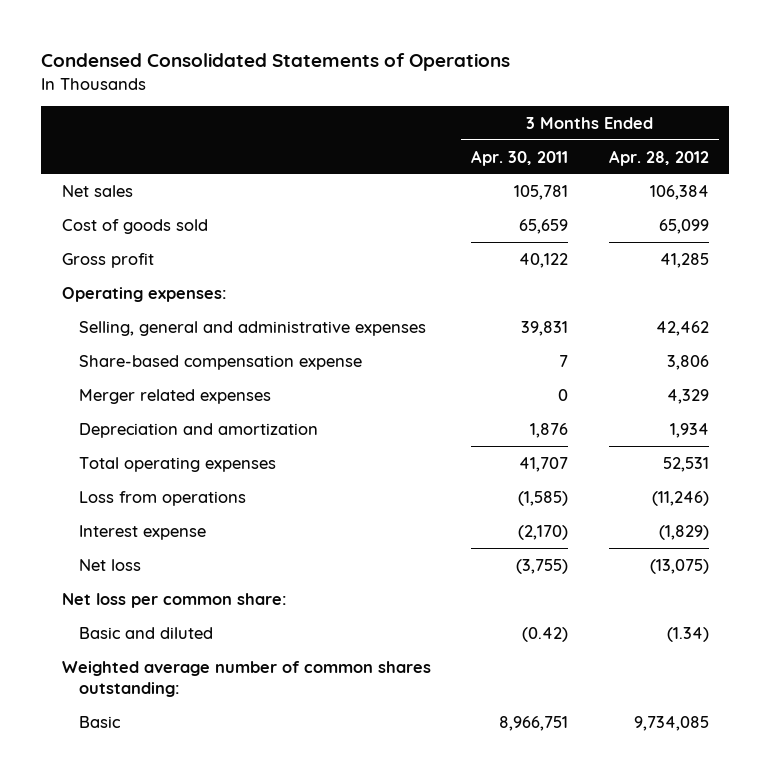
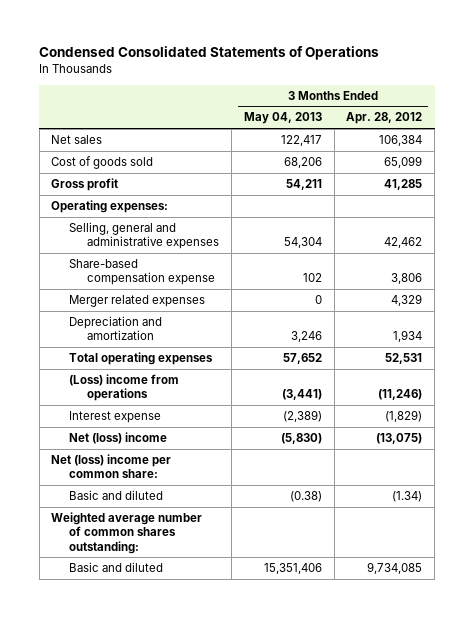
[471,149,569,166] Apr. 30, 2011 -> none
none -> [243,112,322,125] May 04, 2013
[78,490,246,506] Loss from operations -> [69,374,180,402] (Loss) income from operations
[78,558,141,571] Net loss -> [69,432,168,445] Net (loss) income
[61,592,287,608] Net loss per common share: -> [51,454,172,479] Net (loss) income per common share:
[78,715,121,728] Basic -> [69,562,164,573] Basic and diluted

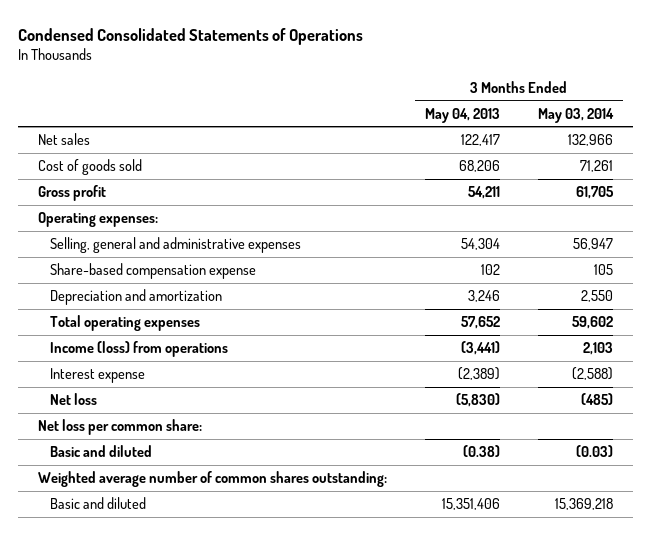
[346,112,423,125] Apr. 28, 2012 -> none
none -> [538,107,615,123] May 03, 2014
[69,295,206,308] Merger related expenses -> none
[69,374,180,402] (Loss) income from operations -> [50,341,229,358] Income (loss) from operations
[69,432,168,445] Net (loss) income -> [50,393,98,406] Net loss
[51,454,172,479] Net (loss) income per common share: -> [37,419,202,436] Net loss per common share:

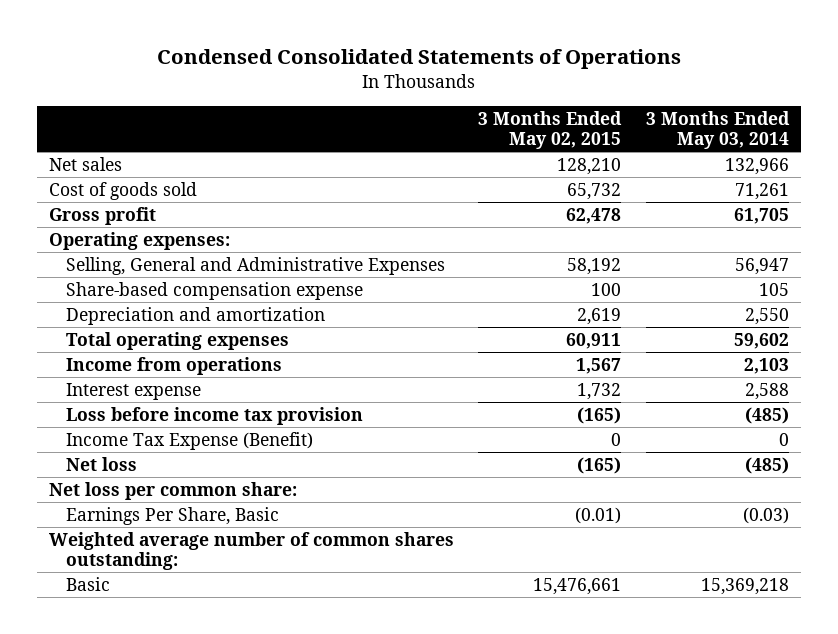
[424,107,500,123] May 04, 2013 -> none
none -> [478,110,623,150] 3 Months Ended May 02, 2015
[50,237,302,254] Selling, general and administrative expenses -> [65,256,445,275] Selling, General and Administrative Expenses
[50,341,229,358] Income (loss) from operations -> [65,356,282,375] Income from operations
[572,367,614,381] (2,588) -> [744,382,789,400] 2,588
none -> [65,406,363,425] Loss before income tax provision
none -> [65,431,313,450] Income Tax Expense (Benefit)
[50,445,153,458] Basic and diluted -> none
none -> [65,506,279,525] Earnings Per Share, Basic
[50,497,147,510] Basic and diluted -> [65,576,110,591] Basic

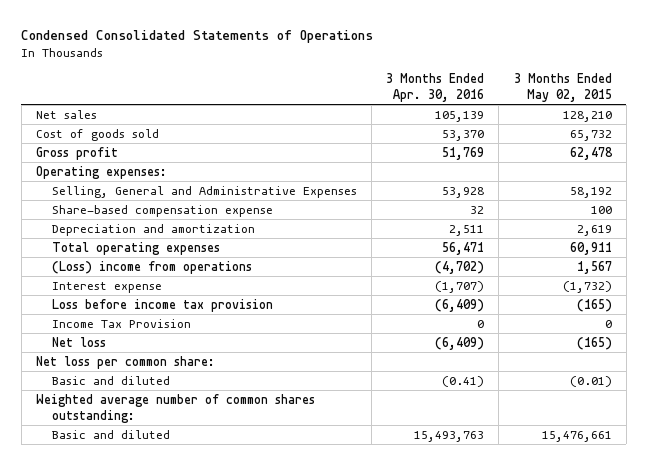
[645,110,790,150] 3 Months Ended May 03, 2014 -> none
none -> [386,73,485,102] 3 Months Ended Apr. 30, 2016
[65,356,282,375] Income from operations -> [51,260,252,274] (Loss) income from operations
[577,382,622,400] 1,732 -> [562,280,612,293] (1,732)
[65,431,313,450] Income Tax Expense (Benefit) -> [51,318,191,328] Income Tax Provision
[65,506,279,525] Earnings Per Share, Basic -> [51,375,170,385] Basic and diluted
[65,576,110,591] Basic -> [51,429,170,439] Basic and diluted

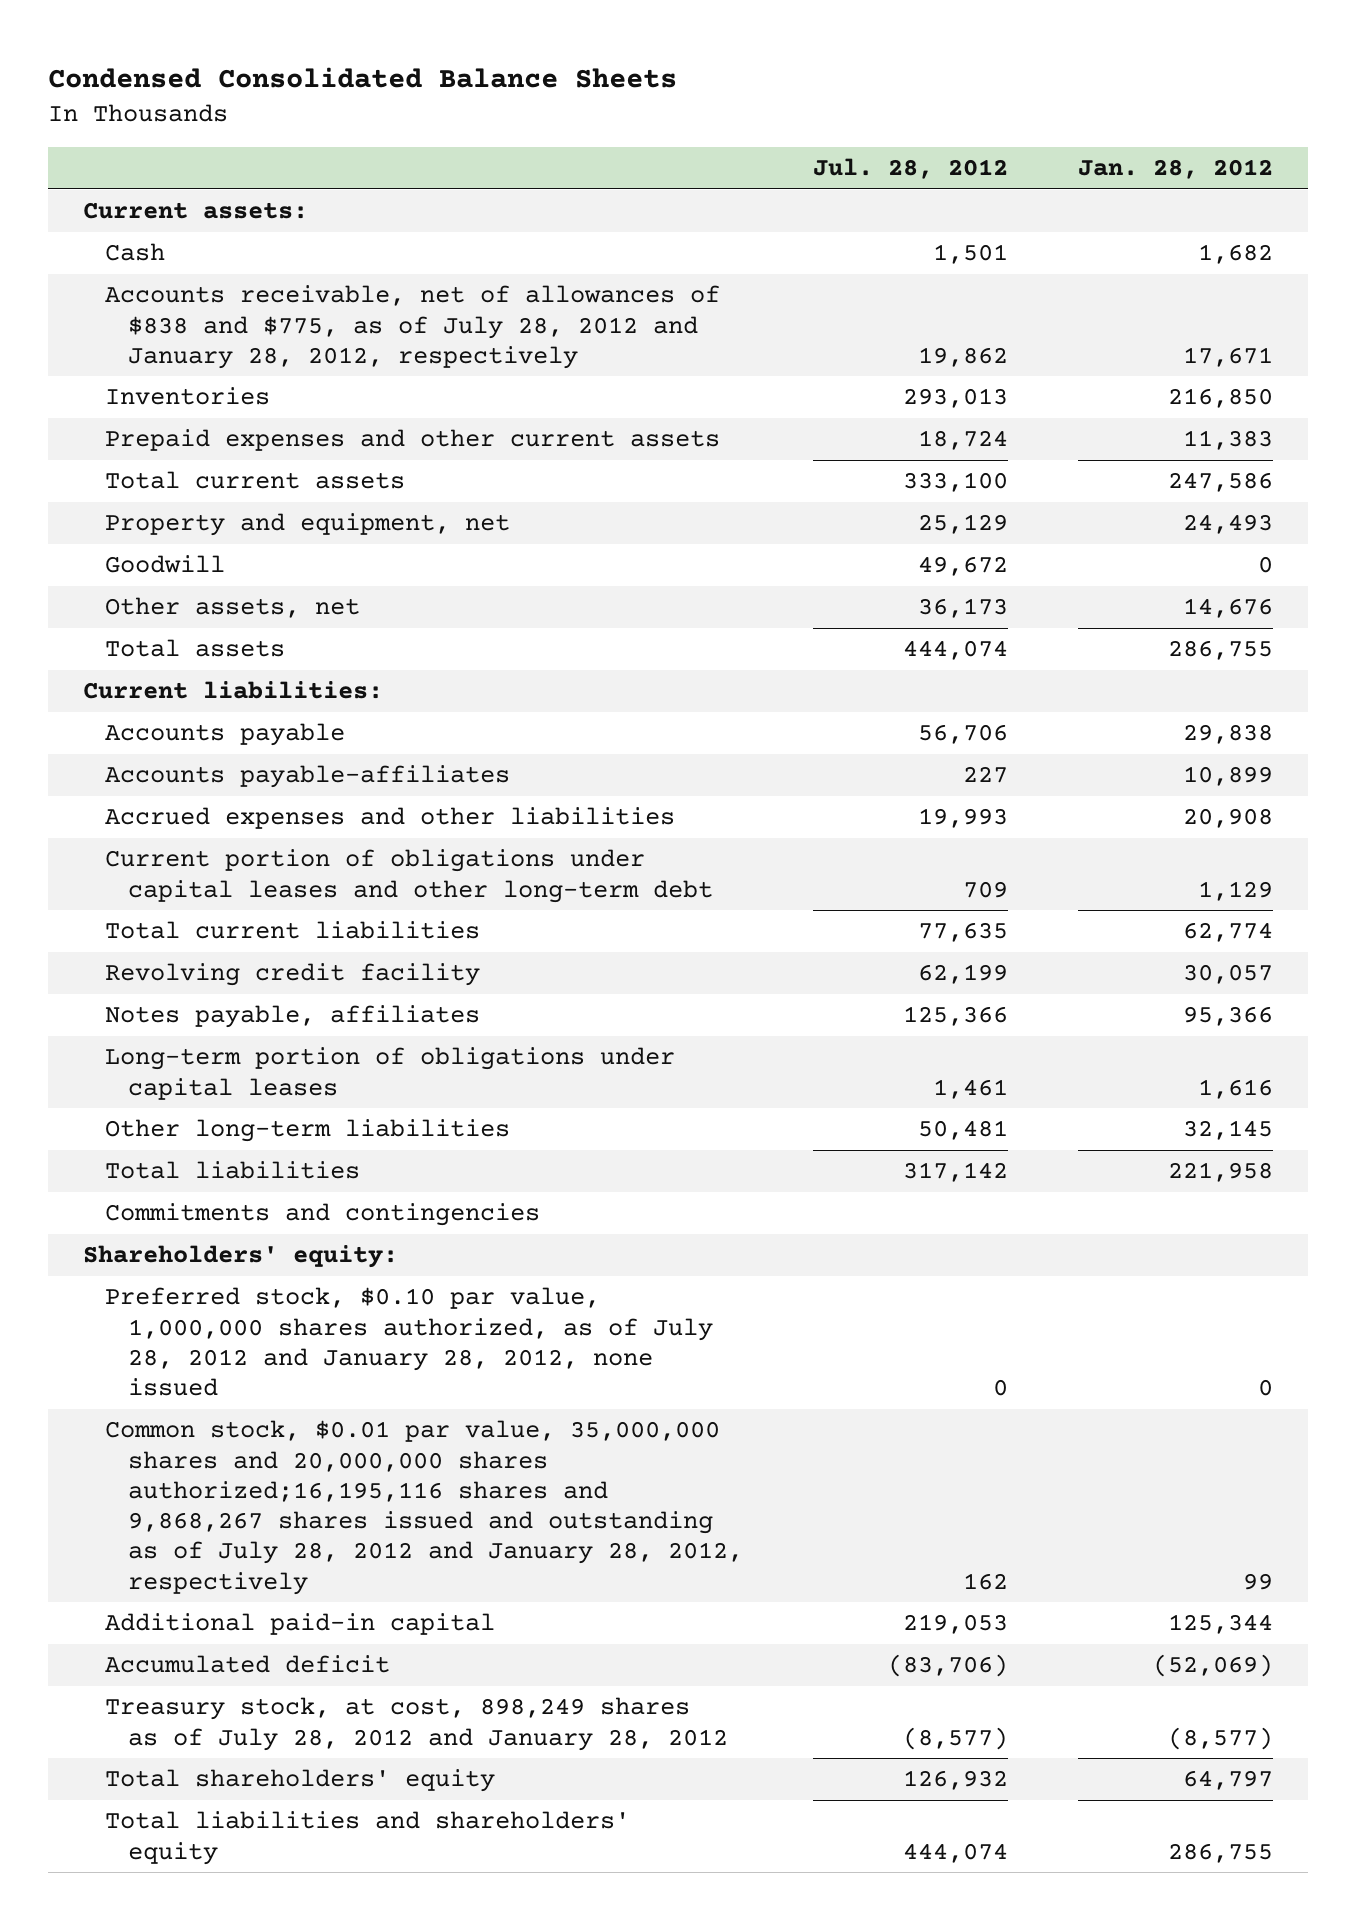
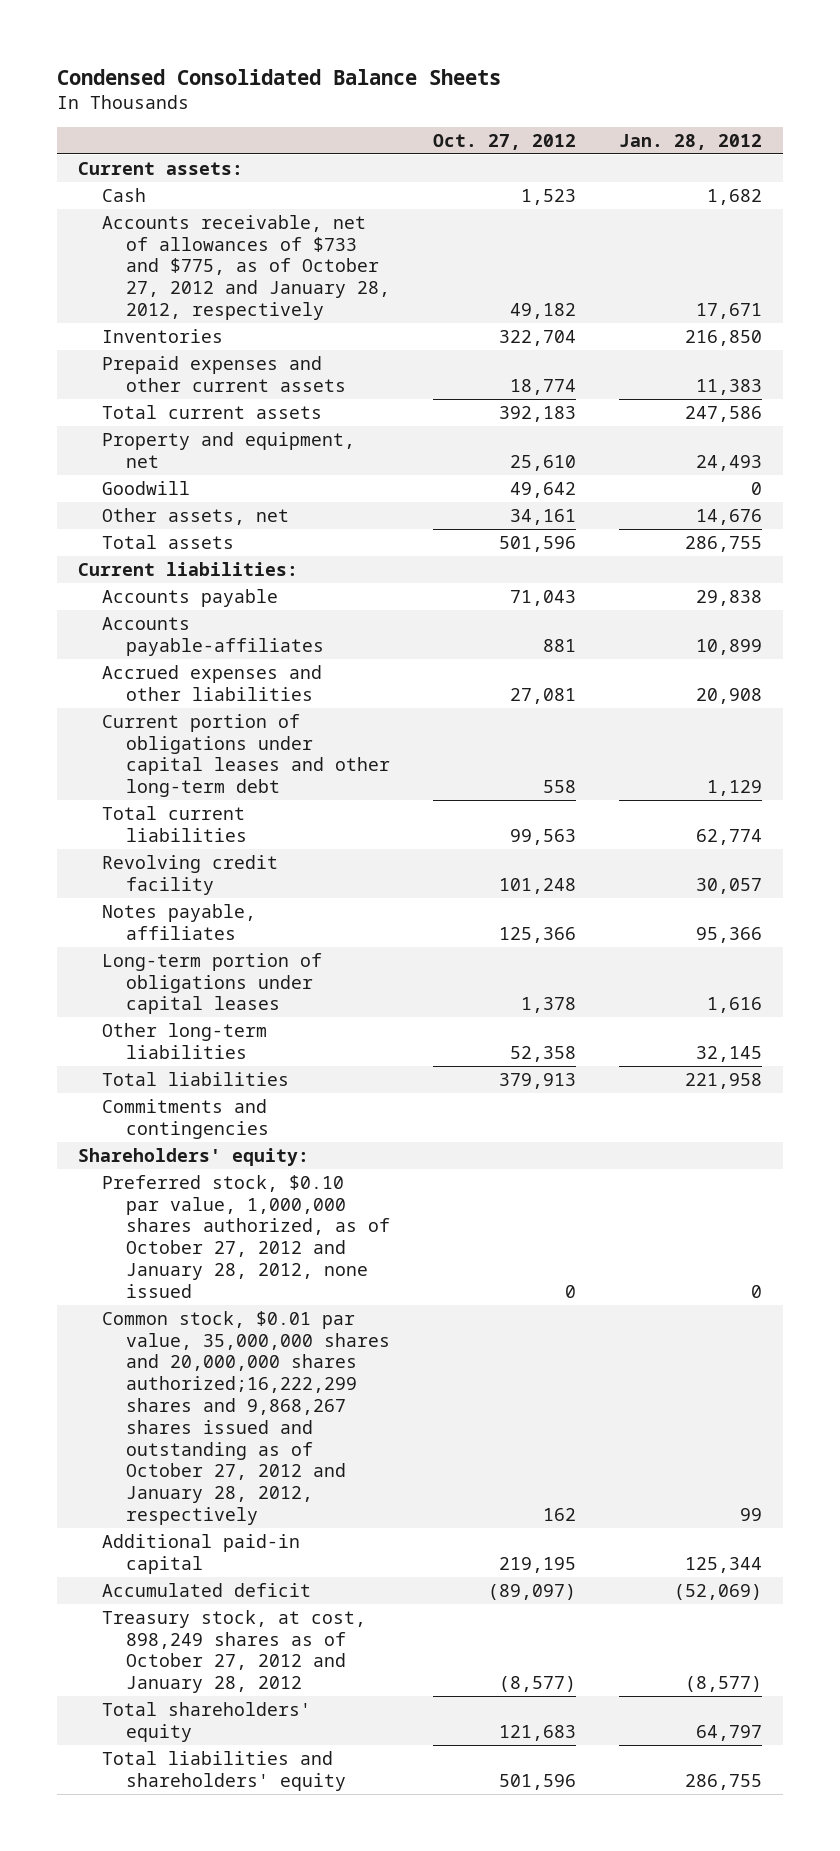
[812,158,1008,180] Jul. 28, 2012 -> none
none -> [432,133,576,150] Oct. 27, 2012
[105,285,721,369] Accounts receivable, net of allowances of $838 and $775, as of July 28, 2012 and January 28, 2012, respectively -> [101,214,390,321] Accounts receivable, net of allowances of $733 and $775, as of October 27, 2012 and January 28, 2012, respectively
[105,1287,713,1397] Preferred stock, $0.10 par value, 1,000,000 shares authorized, as of July 28, 2012 and January 28, 2012, none issued -> [101,1174,390,1298] Preferred stock, $0.10 par value, 1,000,000 shares authorized, as of October 27, 2012 and January 28, 2012, none issued
[105,1420,743,1595] Common stock, $0.01 par value, 35,000,000 shares and 20,000,000 shares authorized;16,195,116 shares and 9,868,267 shares issued and outstanding as of July 28, 2012 and January 28, 2012, respectively -> [101,1310,390,1525] Common stock, $0.01 par value, 35,000,000 shares and 20,000,000 shares authorized;16,222,299 shares and 9,868,267 shares issued and outstanding as of October 27, 2012 and January 28, 2012, respectively
[105,1697,728,1751] Treasury stock, at cost, 898,249 shares as of July 28, 2012 and January 28, 2012 -> [101,1609,366,1694] Treasury stock, at cost, 898,249 shares as of October 27, 2012 and January 28, 2012

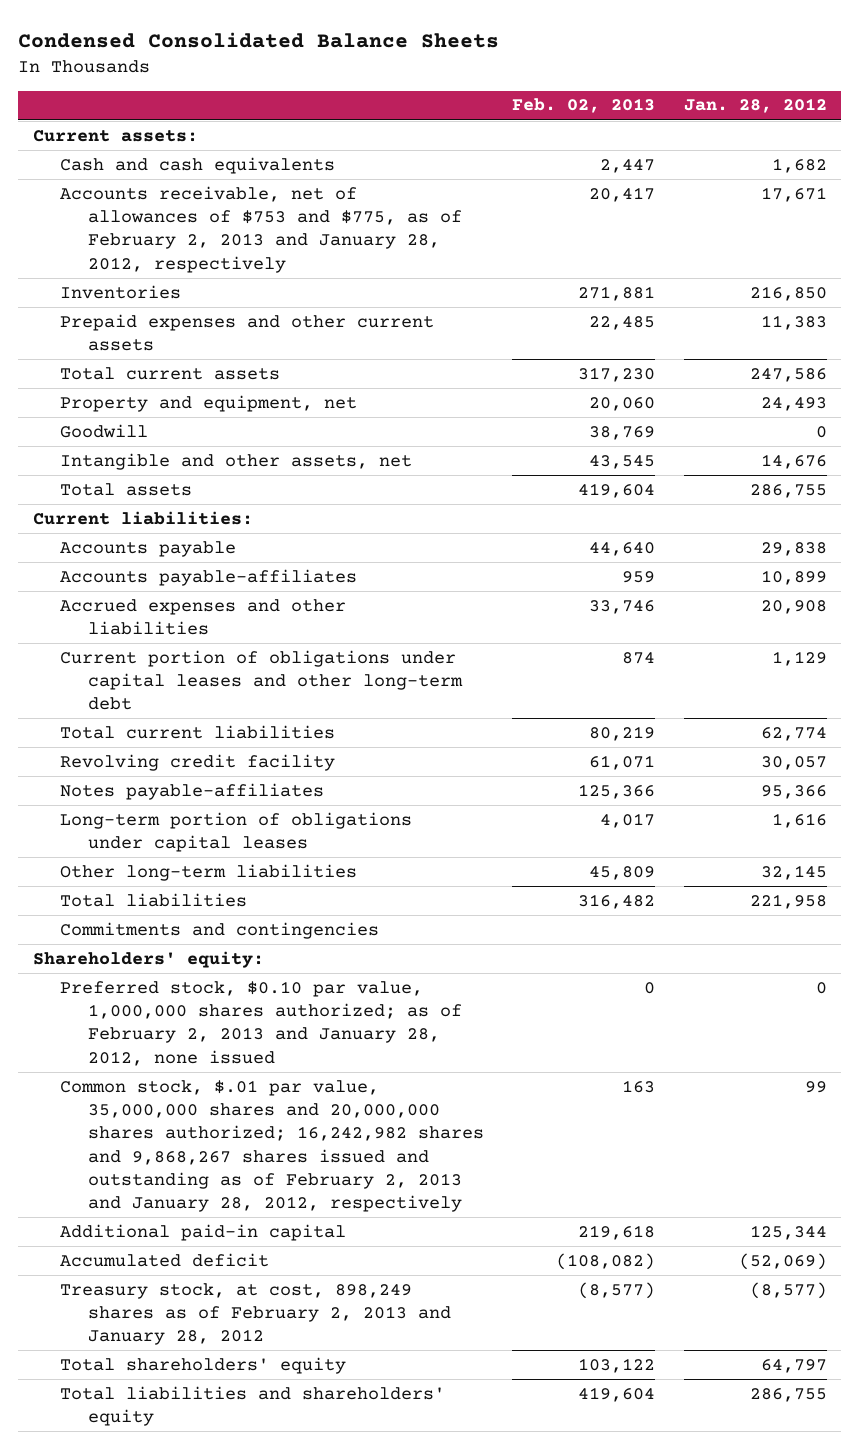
[432,133,576,150] Oct. 27, 2012 -> none
none -> [512,98,656,114] Feb. 02, 2013
[101,187,146,202] Cash -> [60,156,336,174] Cash and cash equivalents
[101,214,390,321] Accounts receivable, net of allowances of $733 and $775, as of October 27, 2012 and January 28, 2012, respectively -> [60,185,462,273] Accounts receivable, net of allowances of $753 and $775, as of February 2, 2013 and January 28, 2012, respectively
[101,507,289,525] Other assets, net -> [60,452,413,470] Intangible and other assets, net
[101,903,256,940] Notes payable, affiliates -> [60,782,325,800] Notes payable-affiliates
[101,1174,390,1298] Preferred stock, $0.10 par value, 1,000,000 shares authorized, as of October 27, 2012 and January 28, 2012, none issued -> [60,980,462,1066] Preferred stock, $0.10 par value, 1,000,000 shares authorized; as of February 2, 2013 and January 28, 2012, none issued
[101,1310,390,1525] Common stock, $0.01 par value, 35,000,000 shares and 20,000,000 shares authorized;16,222,299 shares and 9,868,267 shares issued and outstanding as of October 27, 2012 and January 28, 2012, respectively -> [60,1079,484,1213] Common stock, $.01 par value, 35,000,000 shares and 20,000,000 shares authorized; 16,242,982 shares and 9,868,267 shares issued and outstanding as of February 2, 2013 and January 28, 2012, respectively
[101,1609,366,1694] Treasury stock, at cost, 898,249 shares as of October 27, 2012 and January 28, 2012 -> [60,1282,451,1346] Treasury stock, at cost, 898,249 shares as of February 2, 2013 and January 28, 2012

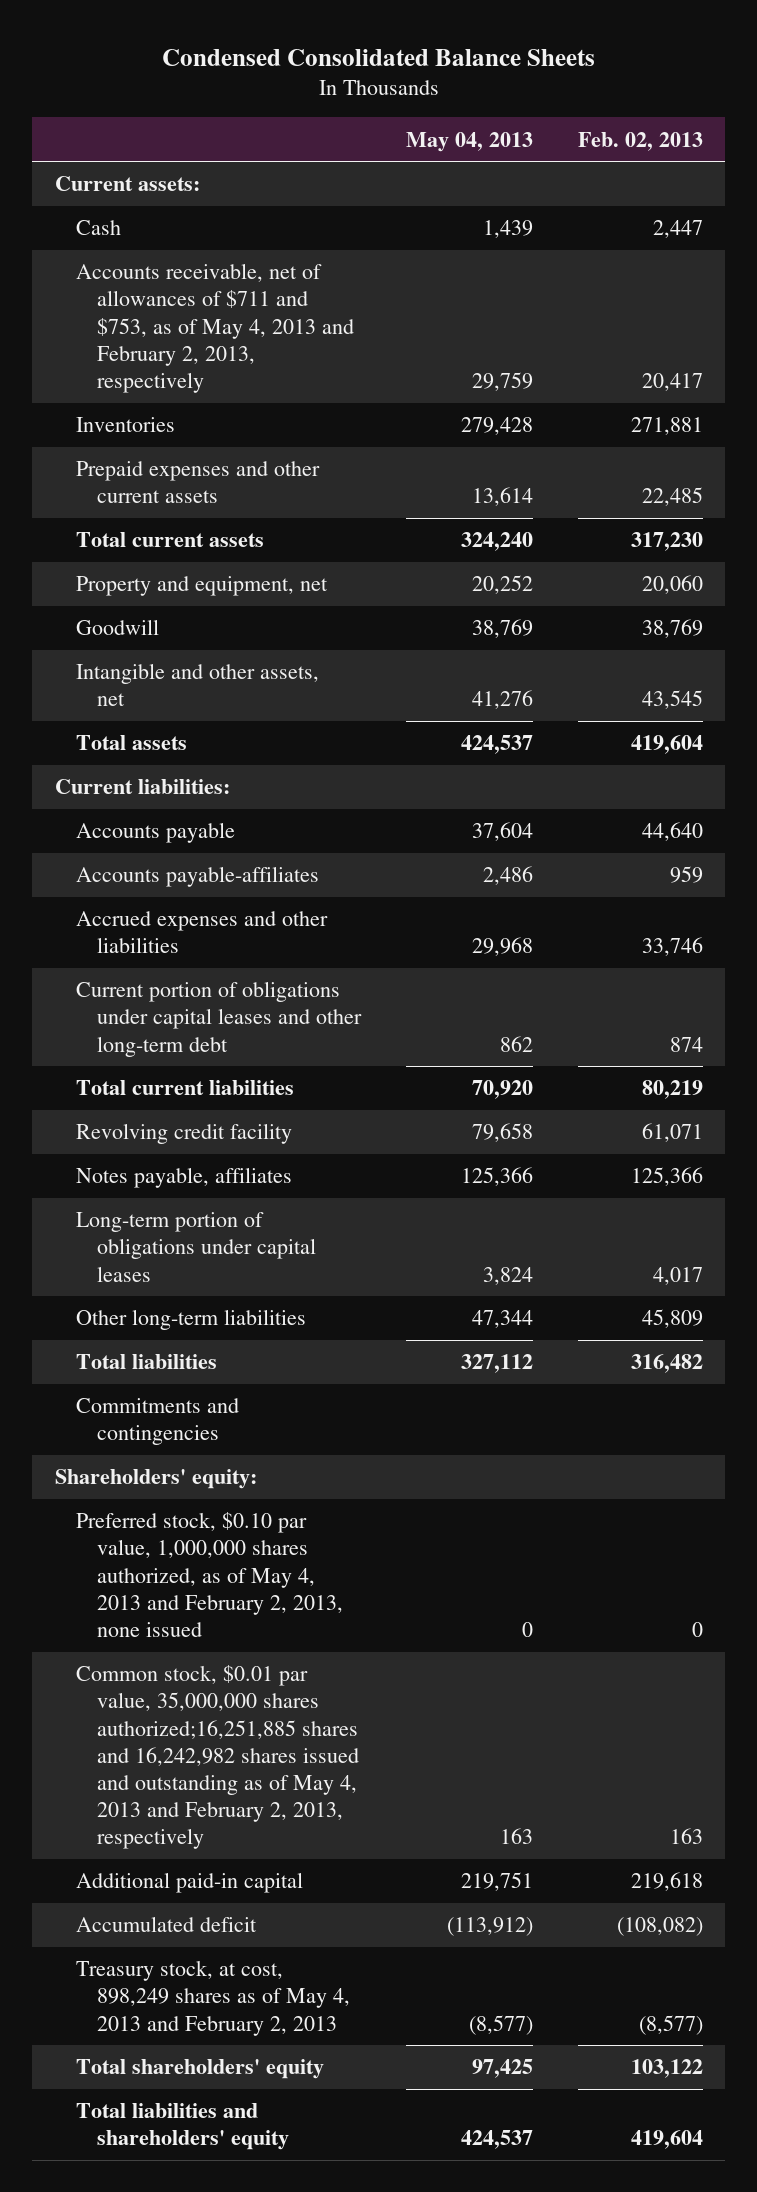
[683,98,827,114] Jan. 28, 2012 -> none
none -> [406,131,534,152] May 04, 2013
[60,156,336,174] Cash and cash equivalents -> [75,220,121,236] Cash
[60,185,462,273] Accounts receivable, net of allowances of $753 and $775, as of February 2, 2013 and January 28, 2012, respectively -> [75,263,355,393] Accounts receivable, net of allowances of $711 and $753, as of May 4, 2013 and February 2, 2013, respectively
[60,782,325,800] Notes payable-affiliates -> [75,1167,292,1189] Notes payable, affiliates
[60,980,462,1066] Preferred stock, $0.10 par value, 1,000,000 shares authorized; as of February 2, 2013 and January 28, 2012, none issued -> [75,1512,344,1637] Preferred stock, $0.10 par value, 1,000,000 shares authorized, as of May 4, 2013 and February 2, 2013, none issued
[60,1079,484,1213] Common stock, $.01 par value, 35,000,000 shares and 20,000,000 shares authorized; 16,242,982 shares and 9,868,267 shares issued and outstanding as of February 2, 2013 and January 28, 2012, respectively -> [75,1665,360,1850] Common stock, $0.01 par value, 35,000,000 shares authorized;16,251,885 shares and 16,242,982 shares issued and outstanding as of May 4, 2013 and February 2, 2013, respectively
[60,1282,451,1346] Treasury stock, at cost, 898,249 shares as of February 2, 2013 and January 28, 2012 -> [75,1960,351,2036] Treasury stock, at cost, 898,249 shares as of May 4, 2013 and February 2, 2013

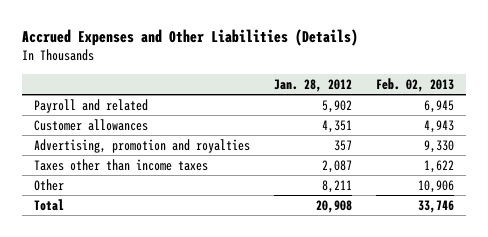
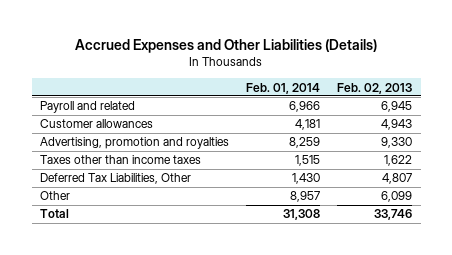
[273,78,352,92] Jan. 28, 2012 -> none
none -> [246,82,321,94] Feb. 01, 2014
none -> [40,173,192,185] Deferred Tax Liabilities, Other
[417,179,454,193] 10,906 -> [381,191,413,203] 6,099

